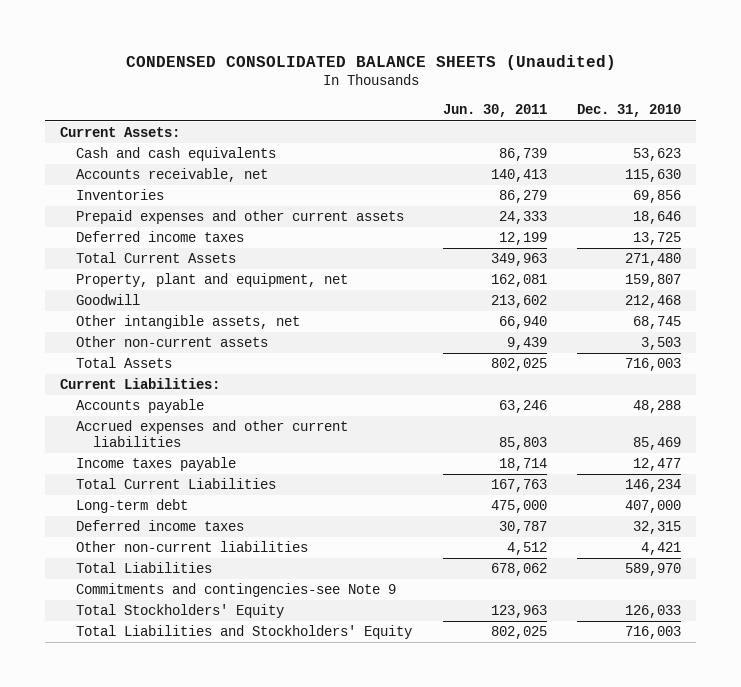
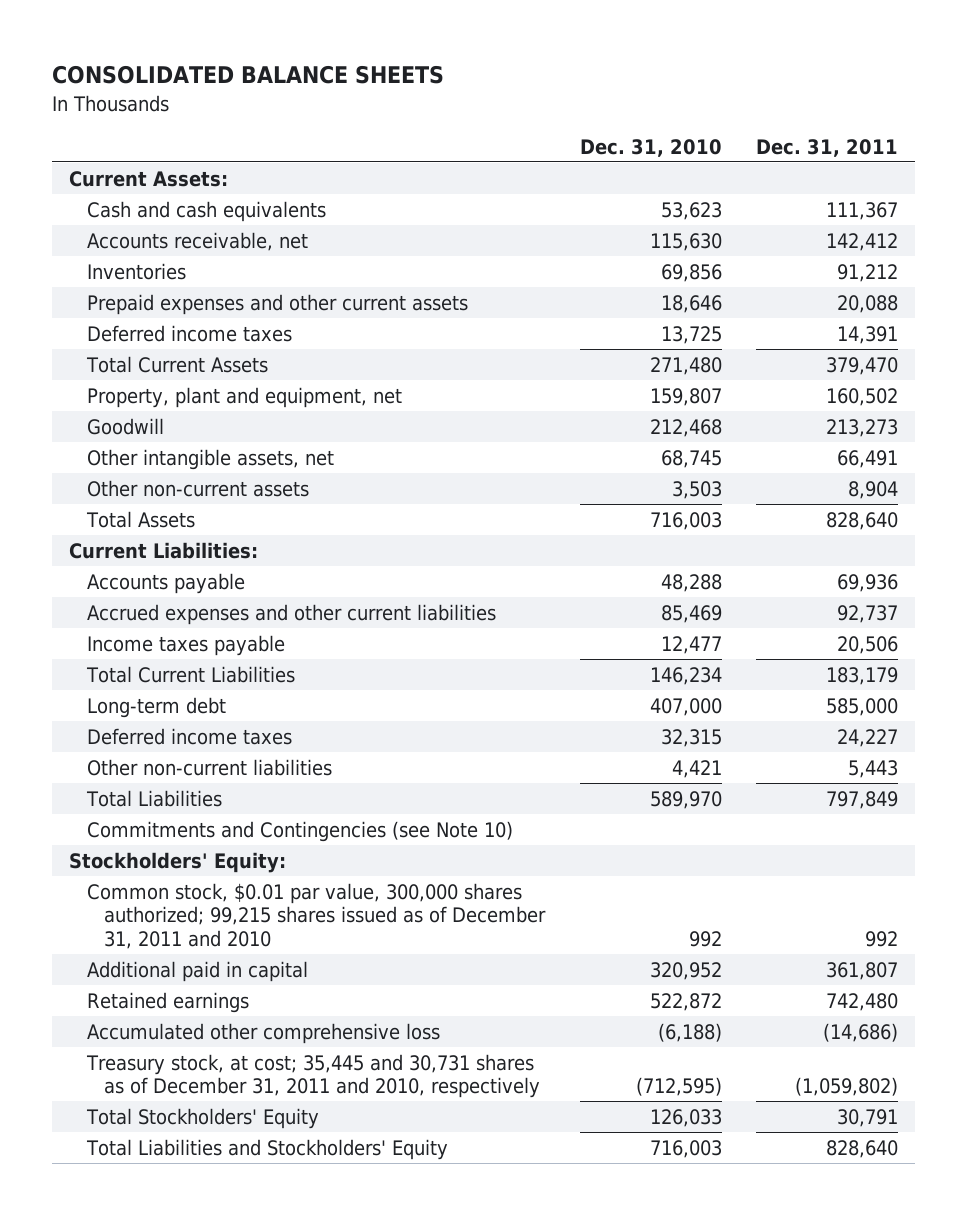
[125,54,616,70] CONDENSED CONSOLIDATED BALANCE SHEETS (Unaudited) -> [52,65,445,85] CONSOLIDATED BALANCE SHEETS
[442,104,547,118] Jun. 30, 2011 -> none
none -> [755,138,898,157] Dec. 31, 2011
[76,583,397,598] Commitments and contingencies-see Note 9 -> [86,820,513,842] Commitments and Contingencies (see Note 10)
none -> [69,851,287,873] Stockholders' Equity:
none -> [86,882,547,949] Common stock, $0.01 par value, 300,000 shares authorized; 99,215 shares issued as of December 31, 2011 and 2010
none -> [86,960,308,982] Additional paid in capital
none -> [86,991,249,1013] Retained earnings
none -> [86,1022,440,1044] Accumulated other comprehensive loss
none -> [85,1053,541,1099] Treasury stock, at cost; 35,445 and 30,731 shares as of December 31, 2011 and 2010, respectively

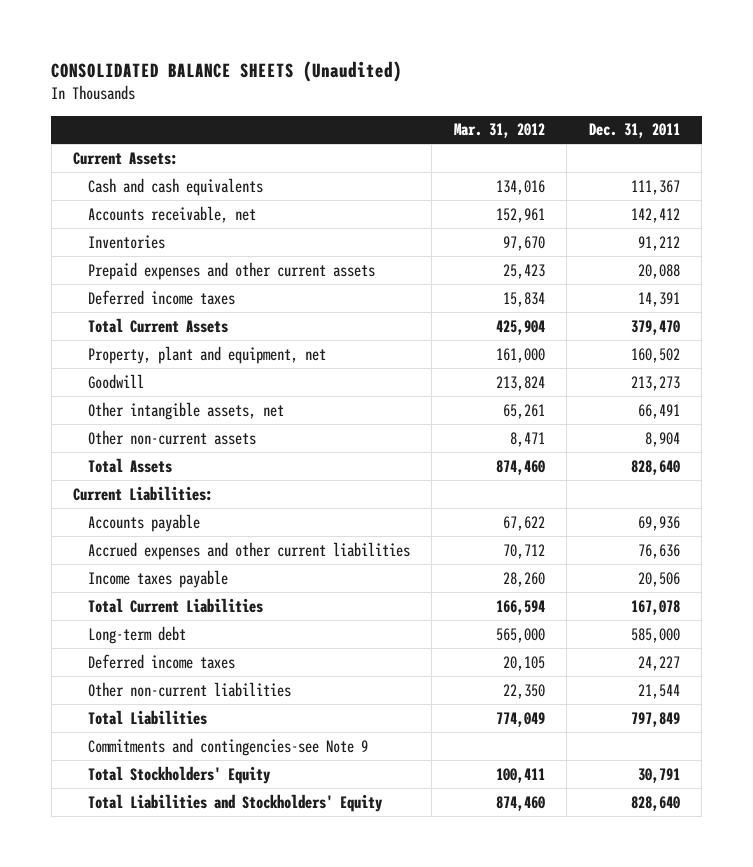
[52,65,445,85] CONSOLIDATED BALANCE SHEETS -> [51,60,403,82] CONSOLIDATED BALANCE SHEETS (Unaudited)
[579,138,722,157] Dec. 31, 2010 -> none
none -> [453,123,545,139] Mar. 31, 2012
[836,604,898,623] 92,737 -> [637,543,680,559] 76,636
[825,666,898,685] 183,179 -> [630,599,680,615] 167,078
[847,759,898,778] 5,443 -> [637,683,680,699] 21,544
[69,851,287,873] Stockholders' Equity: -> none
[86,882,547,949] Common stock, $0.01 par value, 300,000 shares authorized; 99,215 shares issued as of December 31, 2011 and 2010 -> none
[86,960,308,982] Additional paid in capital -> none
[86,991,249,1013] Retained earnings -> none
[86,1022,440,1044] Accumulated other comprehensive loss -> none
[85,1053,541,1099] Treasury stock, at cost; 35,445 and 30,731 shares as of December 31, 2011 and 2010, respectively -> none
[86,820,513,842] Commitments and Contingencies (see Note 10) -> [87,737,368,756] Commitments and contingencies-see Note 9

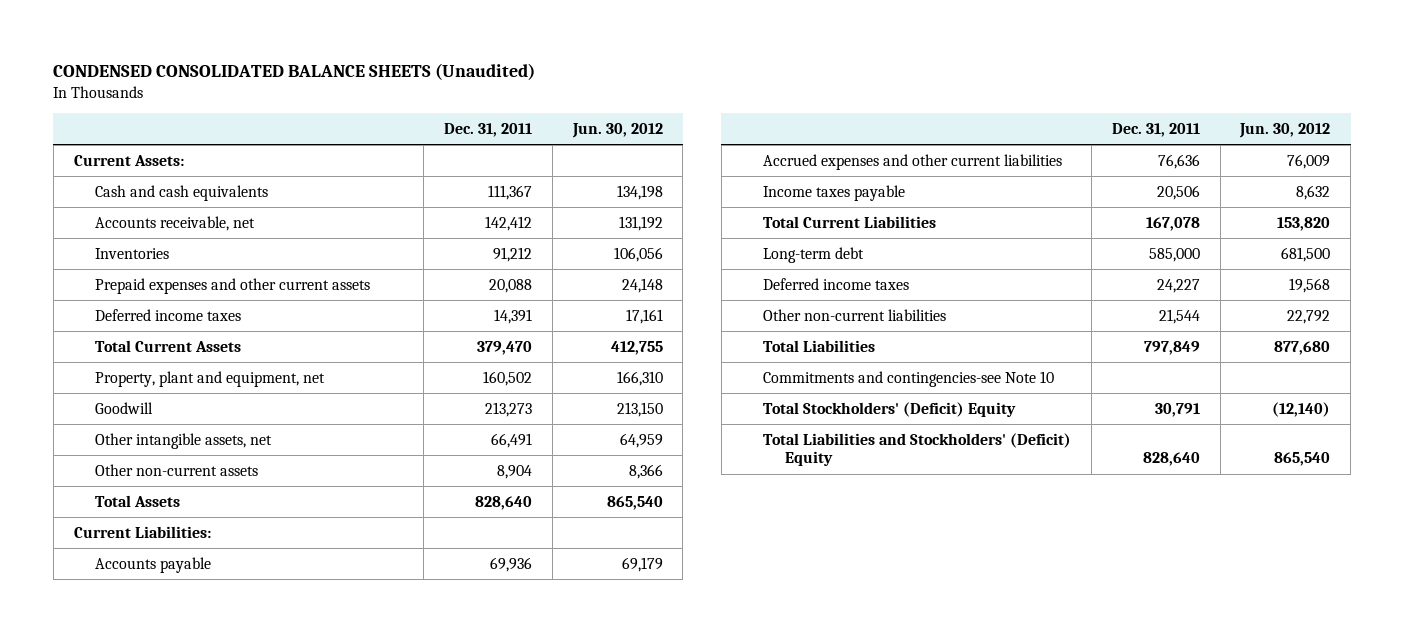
[51,60,403,82] CONSOLIDATED BALANCE SHEETS (Unaudited) -> [53,63,536,81] CONDENSED CONSOLIDATED BALANCE SHEETS (Unaudited)
[453,123,545,139] Mar. 31, 2012 -> none
none -> [571,122,663,138] Jun. 30, 2012
[87,737,368,756] Commitments and contingencies-see Note 9 -> [763,370,1055,387] Commitments and contingencies-see Note 10
[87,765,270,784] Total Stockholders' Equity -> [763,401,1017,417] Total Stockholders' (Deficit) Equity
[87,793,382,812] Total Liabilities and Stockholders' Equity -> [763,432,1072,467] Total Liabilities and Stockholders' (Deficit) Equity

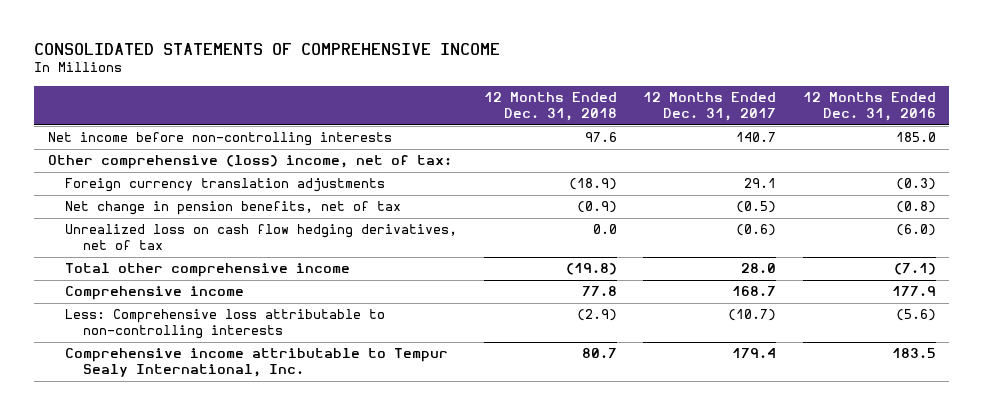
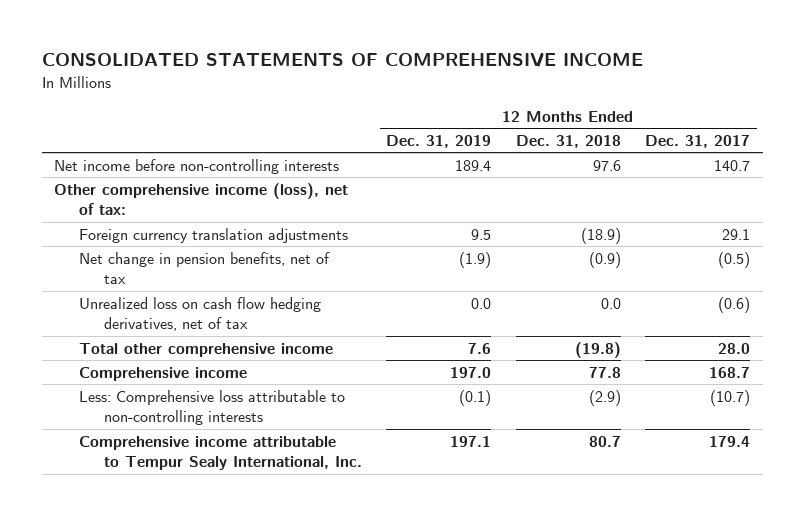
[802,91,936,122] 12 Months Ended Dec. 31, 2016 -> none
none -> [386,134,492,148] Dec. 31, 2019
[47,155,452,170] Other comprehensive (loss) income, net of tax: -> [53,182,348,216] Other comprehensive income (loss), net of tax:

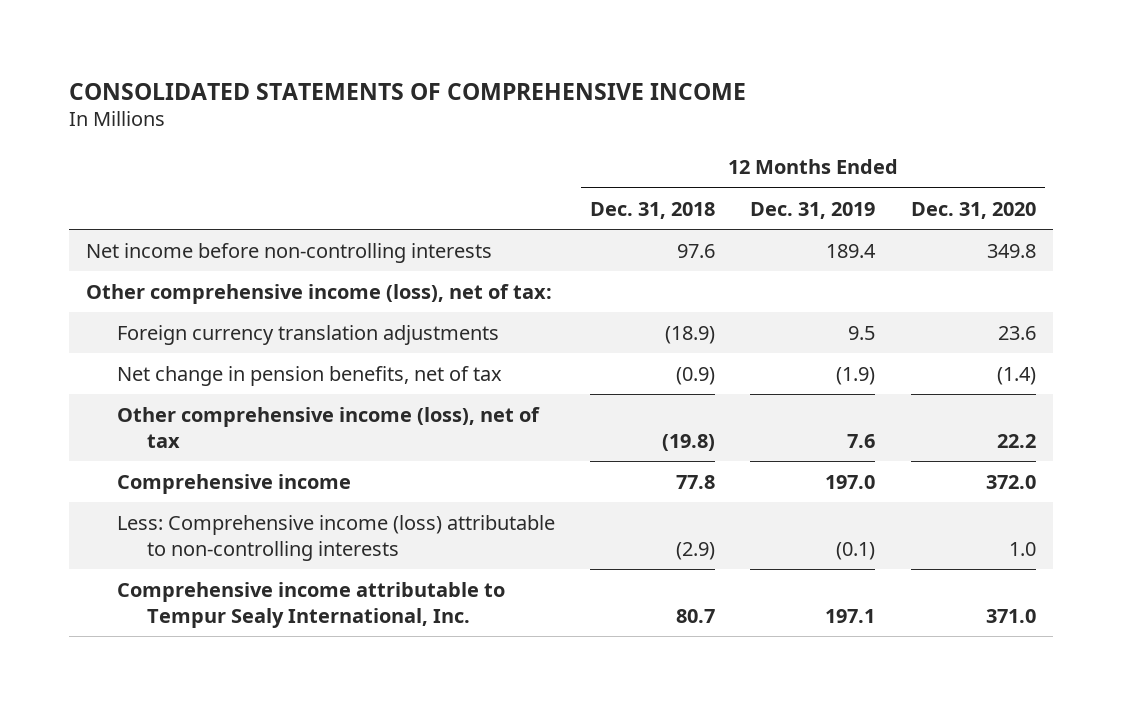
[645,134,751,148] Dec. 31, 2017 -> none
none -> [910,201,1036,219] Dec. 31, 2020
[78,296,321,332] Unrealized loss on cash flow hedging derivatives, net of tax -> none
[78,342,333,357] Total other comprehensive income -> [116,406,540,448] Other comprehensive income (loss), net of tax
[78,389,345,426] Less: Comprehensive loss attributable to non-controlling interests -> [116,514,555,561] Less: Comprehensive income (loss) attributable to non-controlling interests

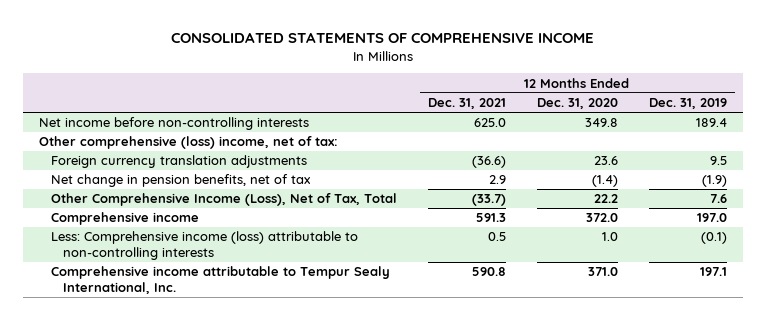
[590,201,716,219] Dec. 31, 2018 -> none
none -> [427,98,506,110] Dec. 31, 2021
[86,283,553,304] Other comprehensive income (loss), net of tax: -> [38,136,338,150] Other comprehensive (loss) income, net of tax:
[116,406,540,448] Other comprehensive income (loss), net of tax -> [50,193,397,207] Other Comprehensive Income (Loss), Net of Tax, Total

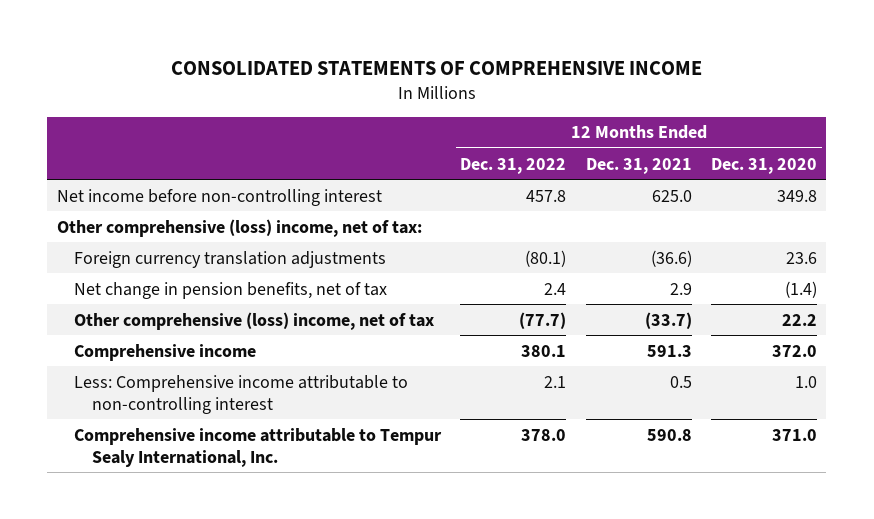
[649,98,728,110] Dec. 31, 2019 -> none
none -> [460,157,567,174] Dec. 31, 2022
[38,117,309,131] Net income before non-controlling interests -> [56,188,382,206] Net income before non-controlling interest
[50,193,397,207] Other Comprehensive Income (Loss), Net of Tax, Total -> [74,311,435,330] Other comprehensive (loss) income, net of tax
[50,231,358,261] Less: Comprehensive income (loss) attributable to non-controlling interests -> [74,374,409,414] Less: Comprehensive income attributable to non-controlling interest

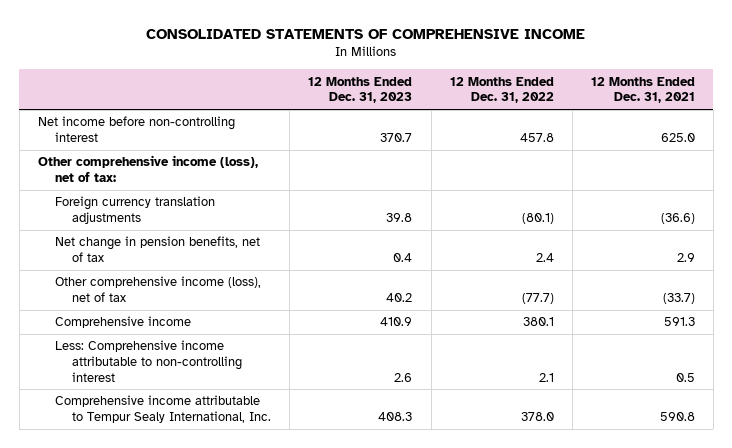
[710,157,817,174] Dec. 31, 2020 -> none
none -> [308,76,413,104] 12 Months Ended Dec. 31, 2023
[56,218,422,237] Other comprehensive (loss) income, net of tax: -> [37,155,258,183] Other comprehensive income (loss), net of tax:
[74,311,435,330] Other comprehensive (loss) income, net of tax -> [54,276,261,303] Other comprehensive income (loss), net of tax

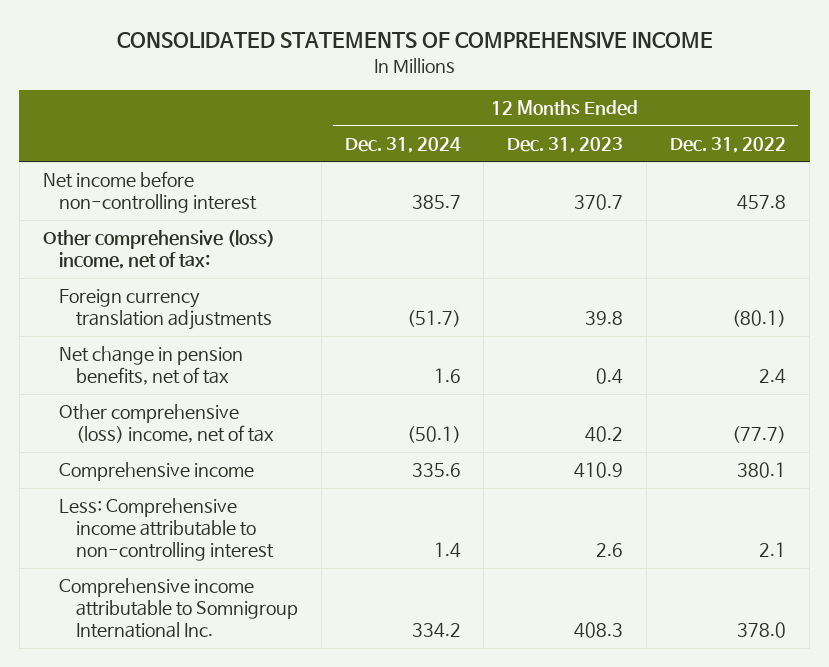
[590,76,695,104] 12 Months Ended Dec. 31, 2021 -> none
none -> [344,136,461,153] Dec. 31, 2024
[37,155,258,183] Other comprehensive income (loss), net of tax: -> [42,230,275,270] Other comprehensive (loss) income, net of tax:
[54,276,261,303] Other comprehensive income (loss), net of tax -> [59,404,274,444] Other comprehensive (loss) income, net of tax
[54,395,272,424] Comprehensive income attributable to Tempur Sealy International, Inc. -> [59,578,298,639] Comprehensive income attributable to Somnigroup International Inc.

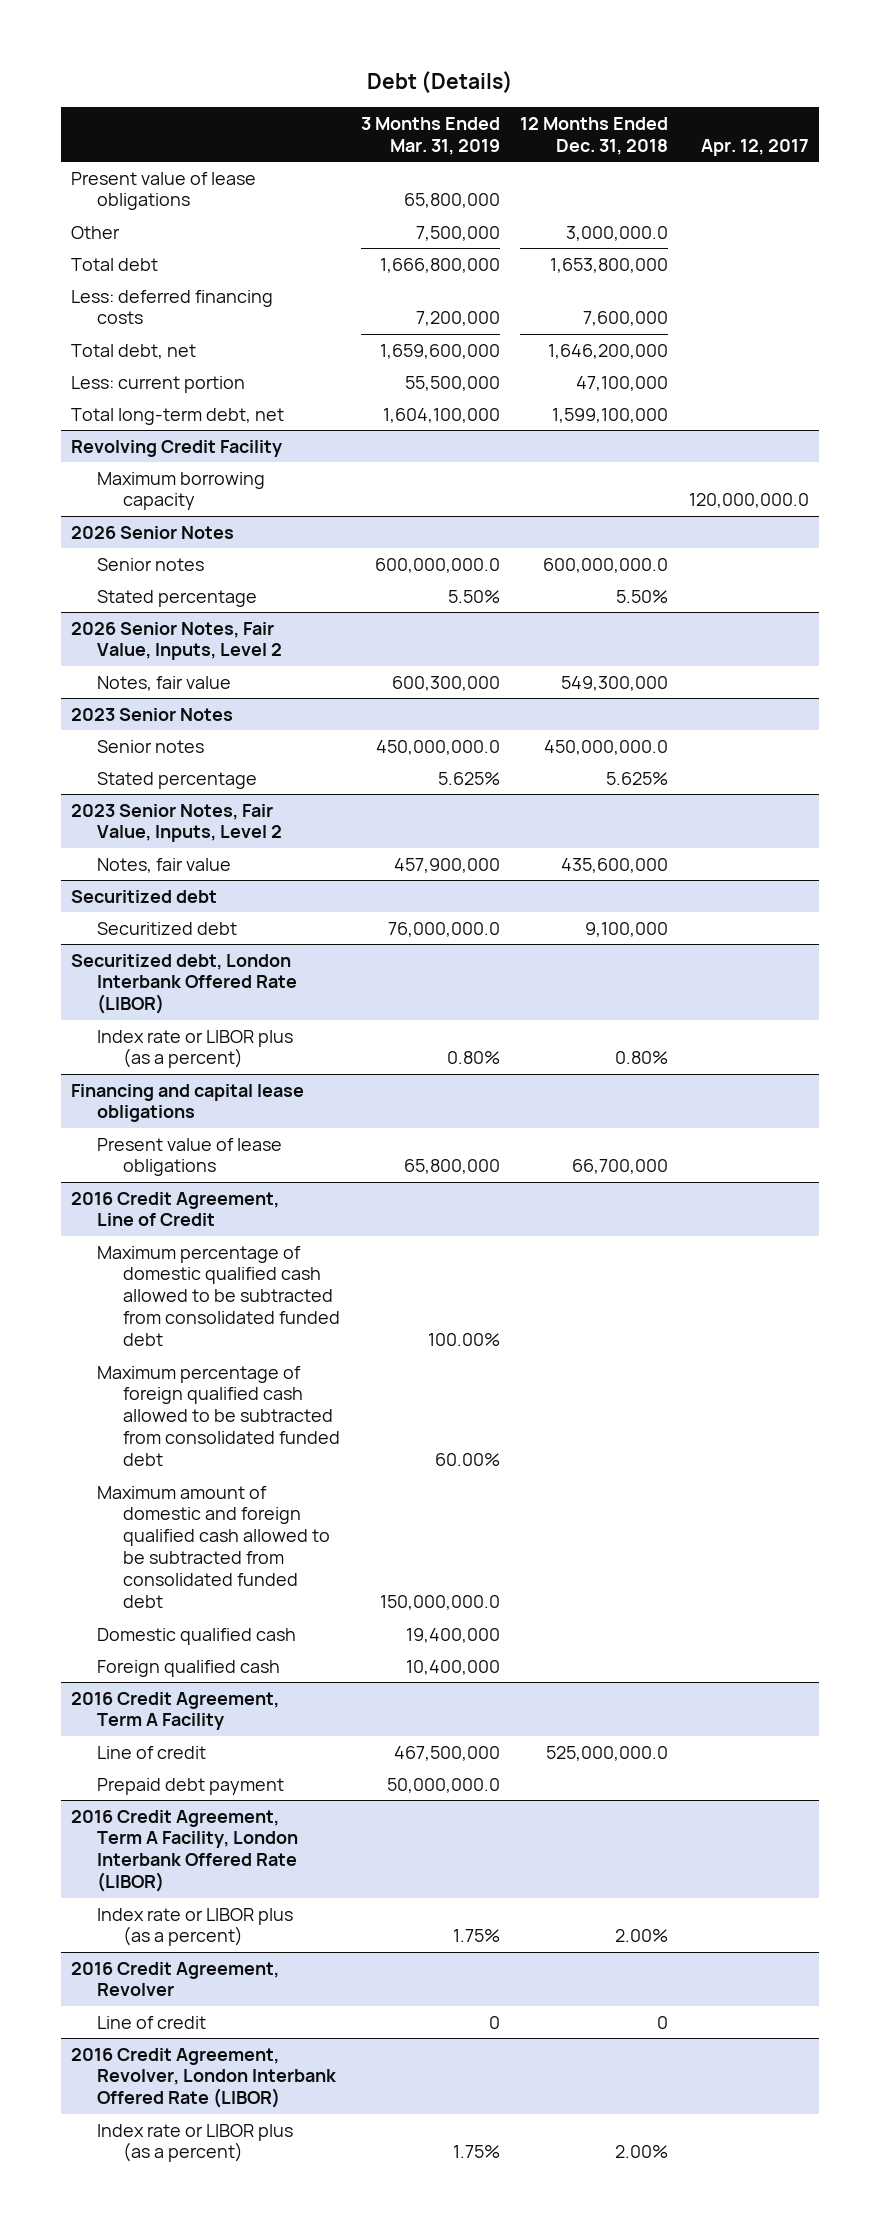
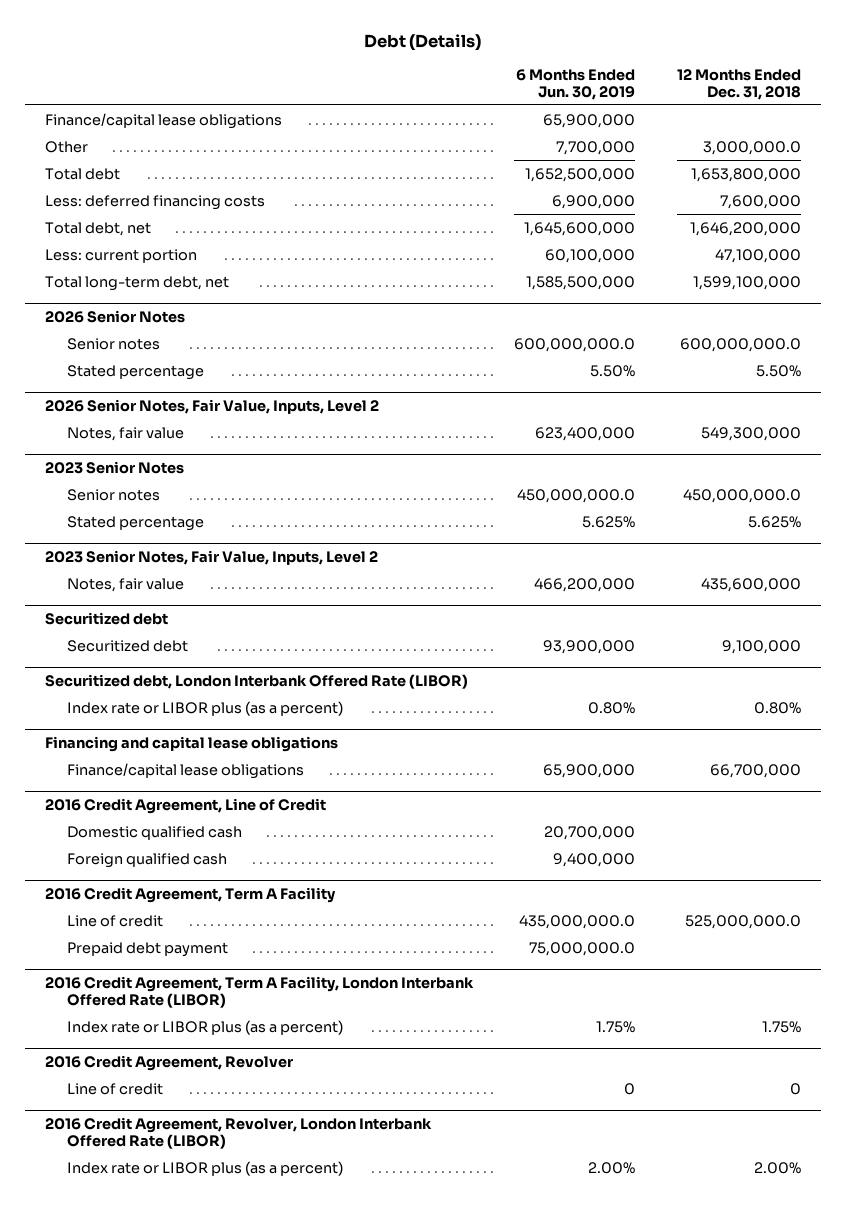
[360,116,500,155] 3 Months Ended Mar. 31, 2019 -> none
[700,138,809,156] Apr. 12, 2017 -> none
none -> [516,69,636,100] 6 Months Ended Jun. 30, 2019
[71,171,257,211] Present value of lease obligations -> [45,112,283,129] Finance/capital lease obligations
[71,439,283,457] Revolving Credit Facility -> none
[97,471,266,511] Maximum borrowing capacity -> none
[97,1137,283,1177] Present value of lease obligations -> [66,762,304,779] Finance/capital lease obligations
[97,1245,341,1347] Maximum percentage of domestic qualified cash allowed to be subtracted from consolidated funded debt -> none
[97,1365,341,1467] Maximum percentage of foreign qualified cash allowed to be subtracted from consolidated funded debt -> none
[97,1485,331,1609] Maximum amount of domestic and foreign qualified cash allowed to be subtracted from consolidated funded debt -> none
[615,1929,669,1943] 2.00% -> [761,1020,801,1033] 1.75%

